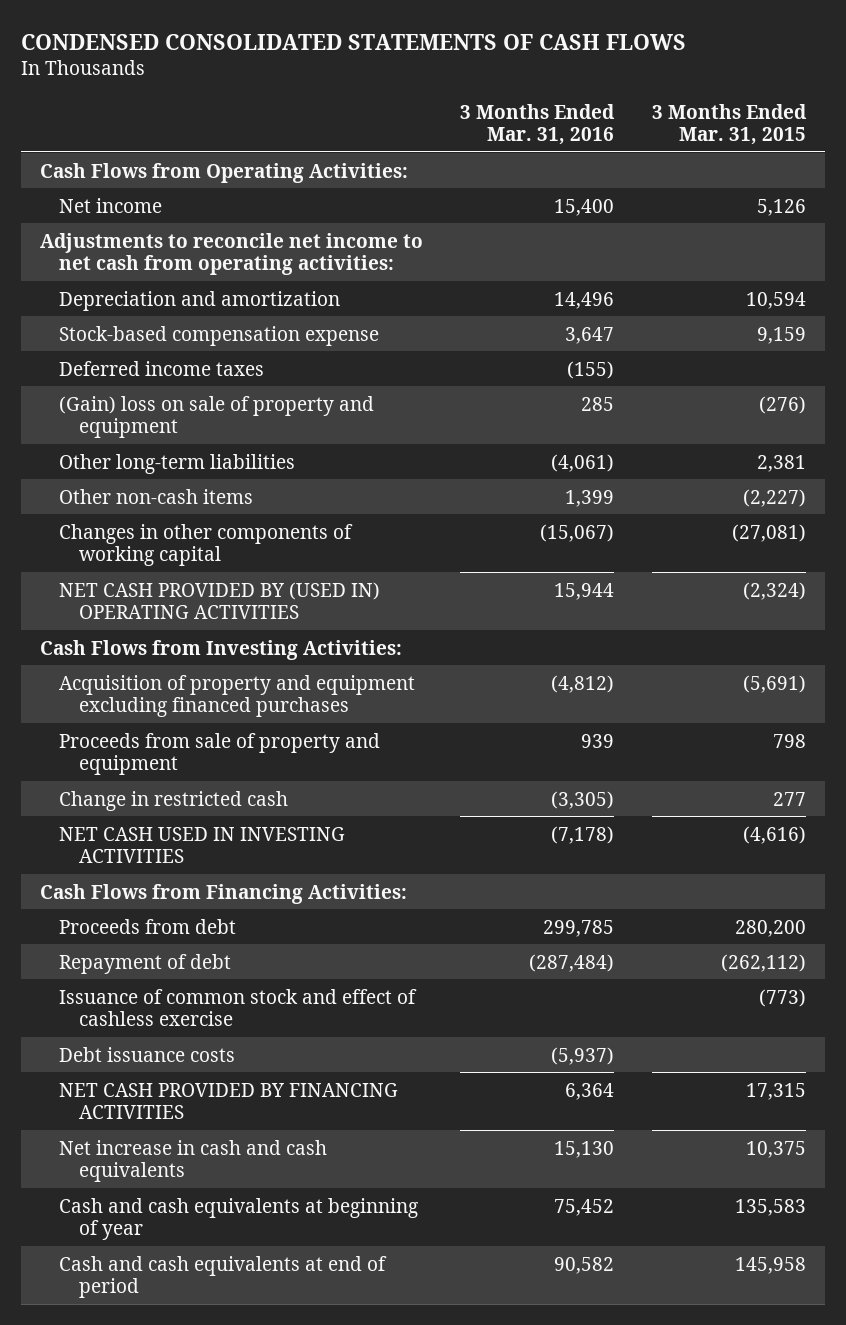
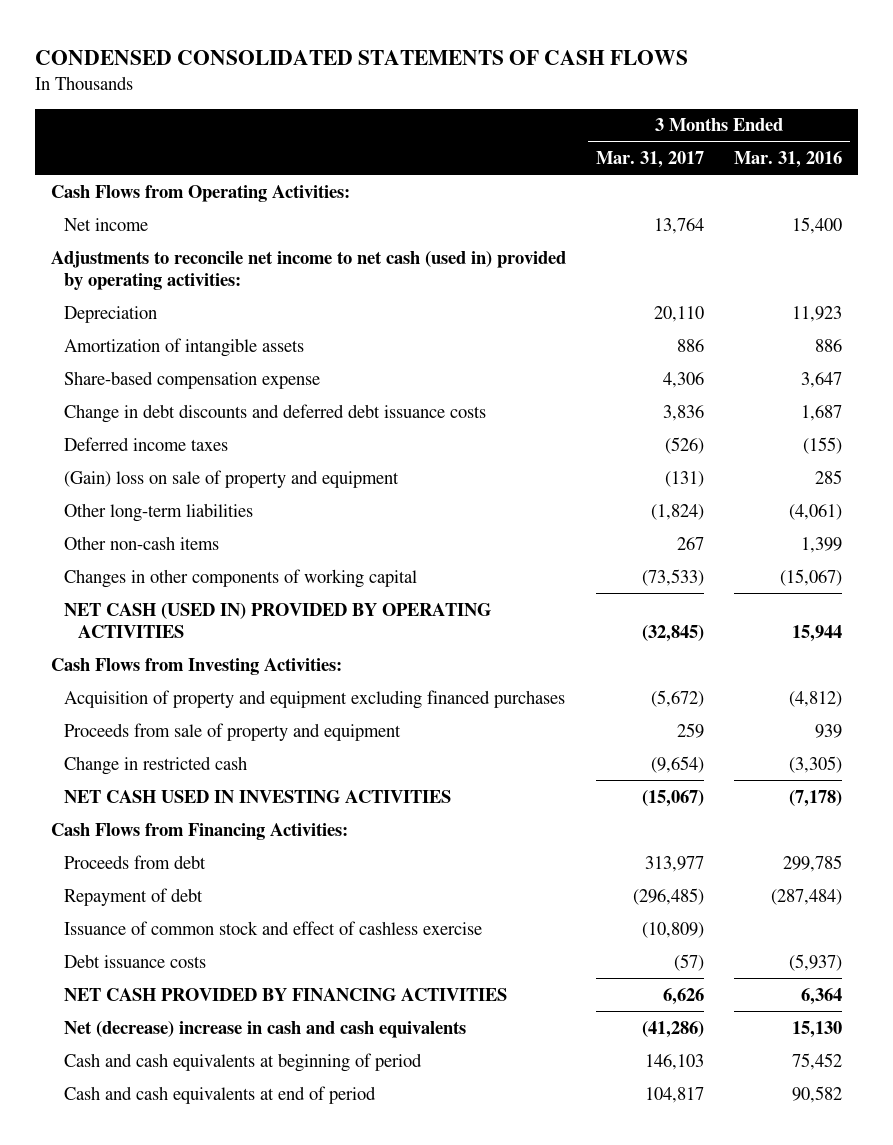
[652,103,808,145] 3 Months Ended Mar. 31, 2015 -> none
none -> [596,150,705,168] Mar. 31, 2017
[59,290,341,311] Depreciation and amortization -> none
[39,232,423,275] Adjustments to reconcile net income to net cash from operating activities: -> [50,250,566,290] Adjustments to reconcile net income to net cash (used in) provided by operating activities:
none -> [64,305,158,323] Depreciation
none -> [64,337,305,357] Amortization of intangible assets
[59,325,380,346] Stock-based compensation expense -> [64,370,321,389] Share-based compensation expense
none -> [64,403,487,423] Change in debt discounts and deferred debt issuance costs
[59,581,381,619] NET CASH PROVIDED BY (USED IN) OPERATING ACTIVITIES -> [64,602,492,638] NET CASH (USED IN) PROVIDED BY OPERATING ACTIVITIES
[59,1139,328,1182] Net increase in cash and cash equivalents -> [64,1020,467,1038] Net (decrease) increase in cash and cash equivalents
[59,1197,419,1240] Cash and cash equivalents at beginning of year -> [64,1052,423,1072] Cash and cash equivalents at beginning of period

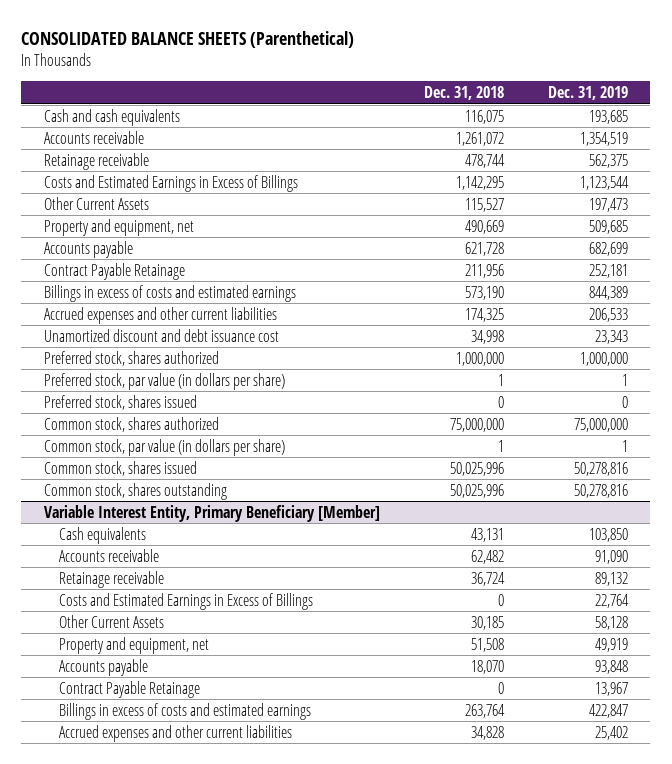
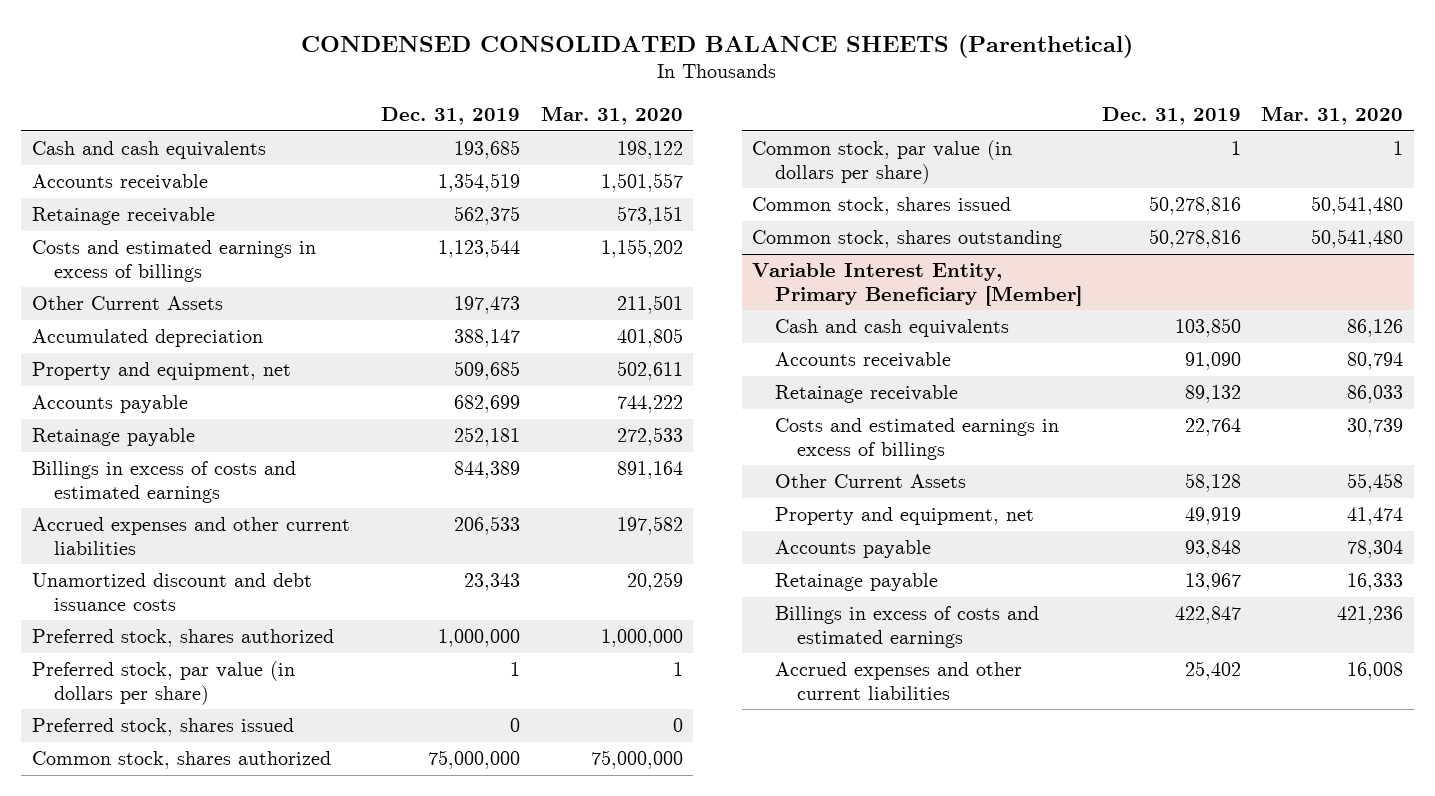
[21,31,355,49] CONSOLIDATED BALANCE SHEETS (Parenthetical) -> [301,34,1134,58] CONDENSED CONSOLIDATED BALANCE SHEETS (Parenthetical)
[423,85,504,100] Dec. 31, 2018 -> none
none -> [540,106,683,126] Mar. 31, 2020
[43,174,298,192] Costs and Estimated Earnings in Excess of Billings -> [31,240,316,282] Costs and estimated earnings in excess of billings
none -> [31,329,263,348] Accumulated depreciation
[43,262,185,280] Contract Payable Retainage -> [31,428,195,447] Retainage payable
[43,328,279,342] Unamortized discount and debt issuance cost -> [31,573,312,611] Unamortized discount and debt issuance costs
[59,526,147,544] Cash equivalents -> [774,319,1009,338] Cash and cash equivalents
[59,592,314,610] Costs and Estimated Earnings in Excess of Billings -> [774,418,1059,460] Costs and estimated earnings in excess of billings
[59,680,201,698] Contract Payable Retainage -> [774,573,938,592] Retainage payable

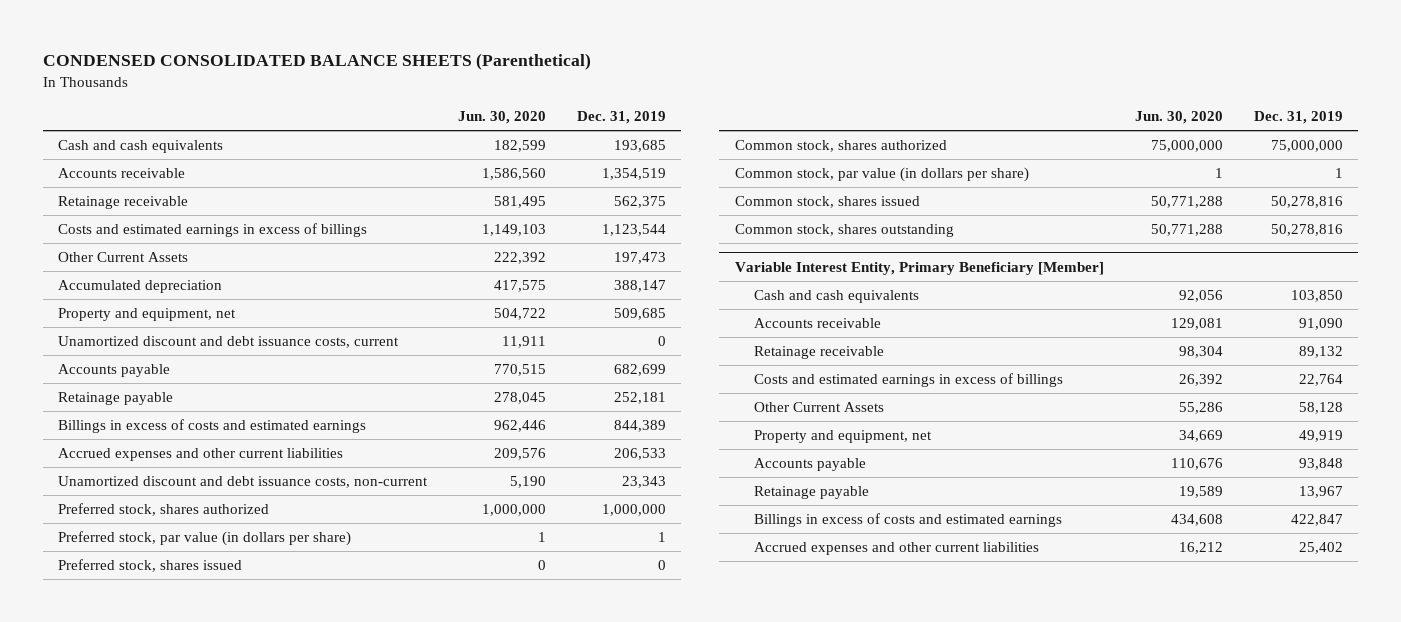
[540,106,683,126] Mar. 31, 2020 -> none
none -> [458,111,547,125] Jun. 30, 2020
none -> [58,336,400,349] Unamortized discount and debt issuance costs, current
[31,573,312,611] Unamortized discount and debt issuance costs -> [58,476,429,489] Unamortized discount and debt issuance costs, non-current

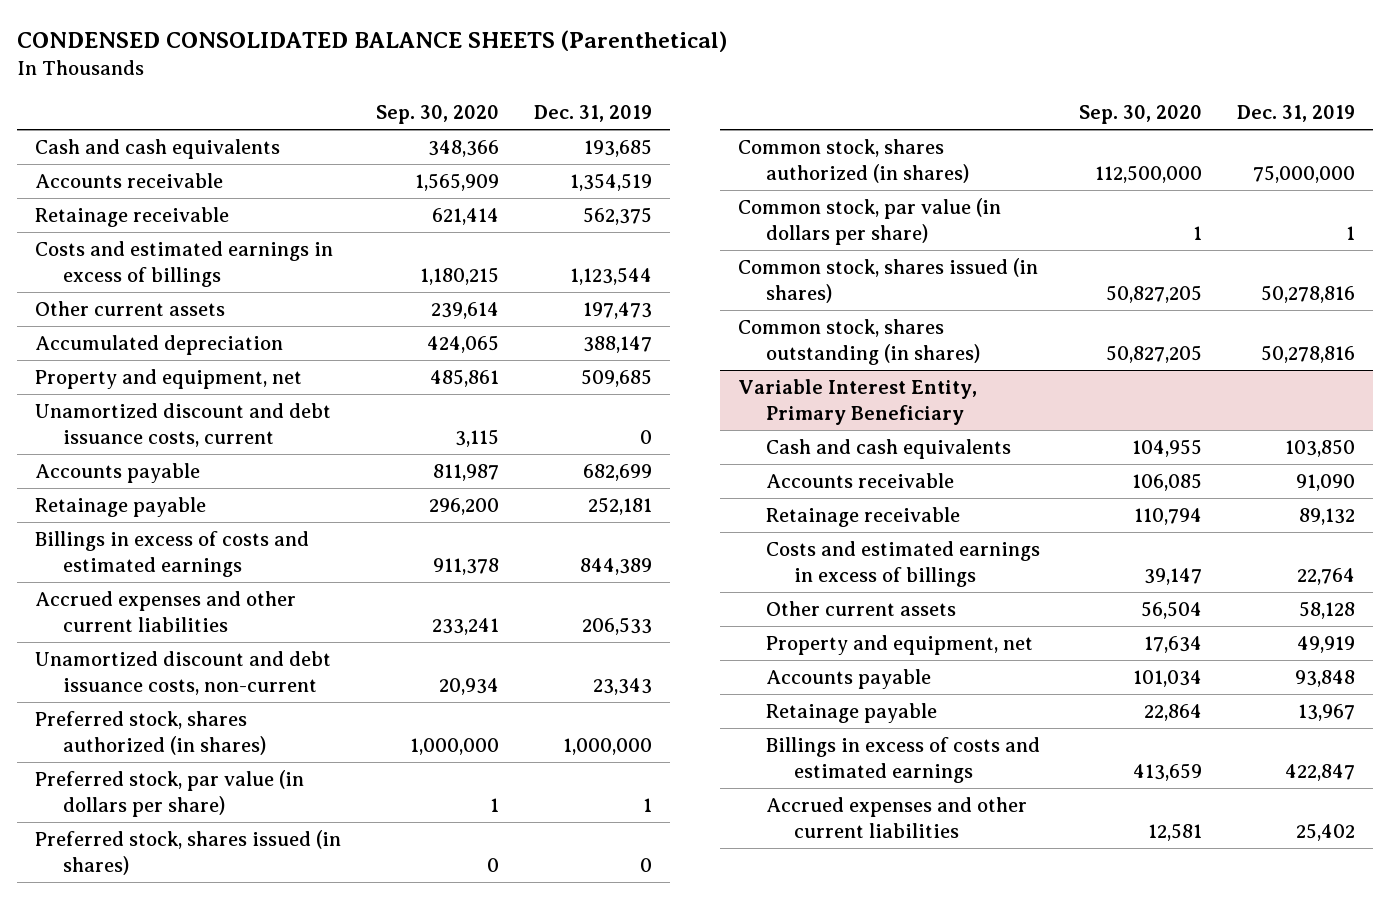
[458,111,547,125] Jun. 30, 2020 -> none
none -> [375,105,499,125] Sep. 30, 2020
[58,252,189,263] Other Current Assets -> [34,300,225,316] Other current assets
[58,503,270,517] Preferred stock, shares authorized -> [34,710,266,755] Preferred stock, shares authorized (in shares)
[58,559,243,573] Preferred stock, shares issued -> [34,829,341,875] Preferred stock, shares issued (in shares)
[734,140,947,153] Common stock, shares authorized -> [737,138,969,183] Common stock, shares authorized (in shares)
[734,196,920,209] Common stock, shares issued -> [737,257,1038,303] Common stock, shares issued (in shares)
[734,224,954,238] Common stock, shares outstanding -> [737,318,980,365] Common stock, shares outstanding (in shares)
[734,261,1104,275] Variable Interest Entity, Primary Beneficiary [Member] -> [737,378,977,425] Variable Interest Entity, Primary Beneficiary
[753,402,884,413] Other Current Assets -> [765,600,956,616] Other current assets

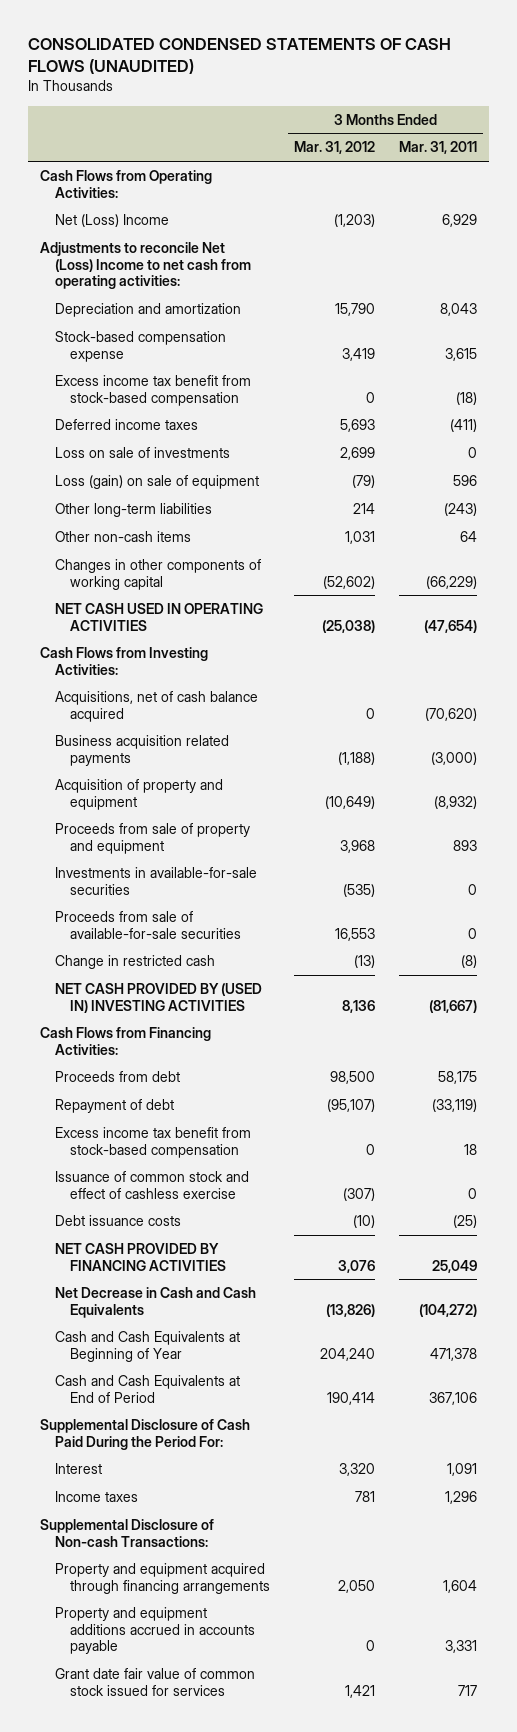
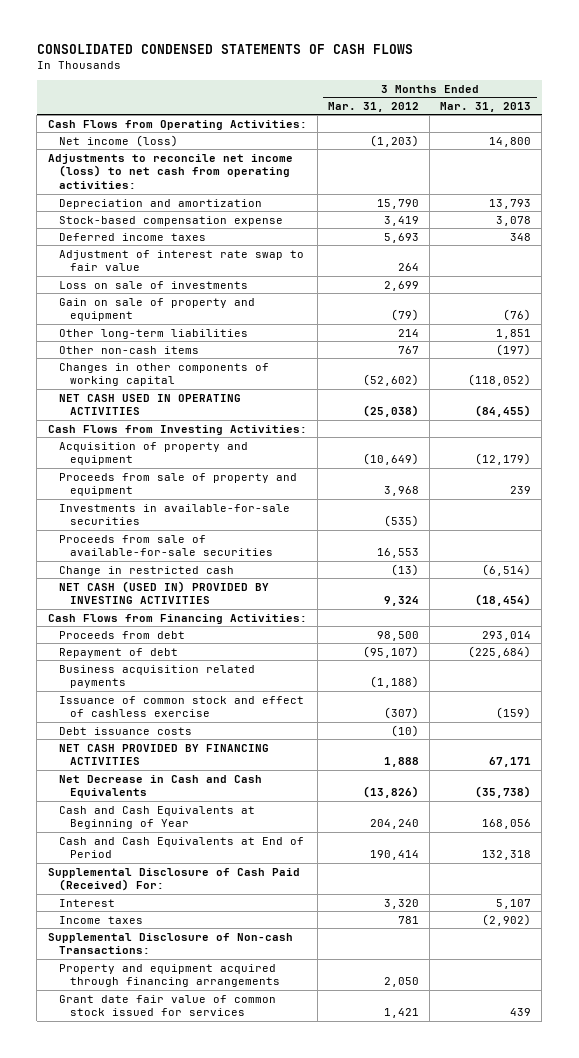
[28,38,452,75] CONSOLIDATED CONDENSED STATEMENTS OF CASH FLOWS (UNAUDITED) -> [36,44,413,55] CONSOLIDATED CONDENSED STATEMENTS OF CASH FLOWS
[399,141,478,155] Mar. 31, 2011 -> none
none -> [440,101,532,112] Mar. 31, 2013
[55,214,170,228] Net (Loss) Income -> [58,134,178,147] Net income (loss)
[40,242,252,290] Adjustments to reconcile Net (Loss) Income to net cash from operating activities: -> [47,153,293,190] Adjustments to reconcile net income (loss) to net cash from operating activities:
[55,375,252,406] Excess income tax benefit from stock-based compensation -> none
none -> [58,249,304,272] Adjustment of interest rate swap to fair value
[55,475,260,490] Loss (gain) on sale of equipment -> [58,297,255,322] Gain on sale of property and equipment
[345,531,376,545] 1,031 -> [397,345,419,354] 767
[55,691,259,722] Acquisitions, net of cash balance acquired -> none
[55,983,263,1013] NET CASH PROVIDED BY (USED IN) INVESTING ACTIVITIES -> [58,580,269,605] NET CASH (USED IN) PROVIDED BY INVESTING ACTIVITIES
[342,999,376,1013] 8,136 -> [383,596,419,607] 9,324
[55,1127,252,1158] Excess income tax benefit from stock-based compensation -> none
[55,735,230,766] Business acquisition related payments -> [58,664,255,689] Business acquisition related payments
[338,1259,376,1273] 3,076 -> [383,757,419,768] 1,888
[40,1419,251,1450] Supplemental Disclosure of Cash Paid During the Period For: -> [47,867,300,892] Supplemental Disclosure of Cash Paid (Received) For:
[55,1607,256,1655] Property and equipment additions accrued in accounts payable -> none

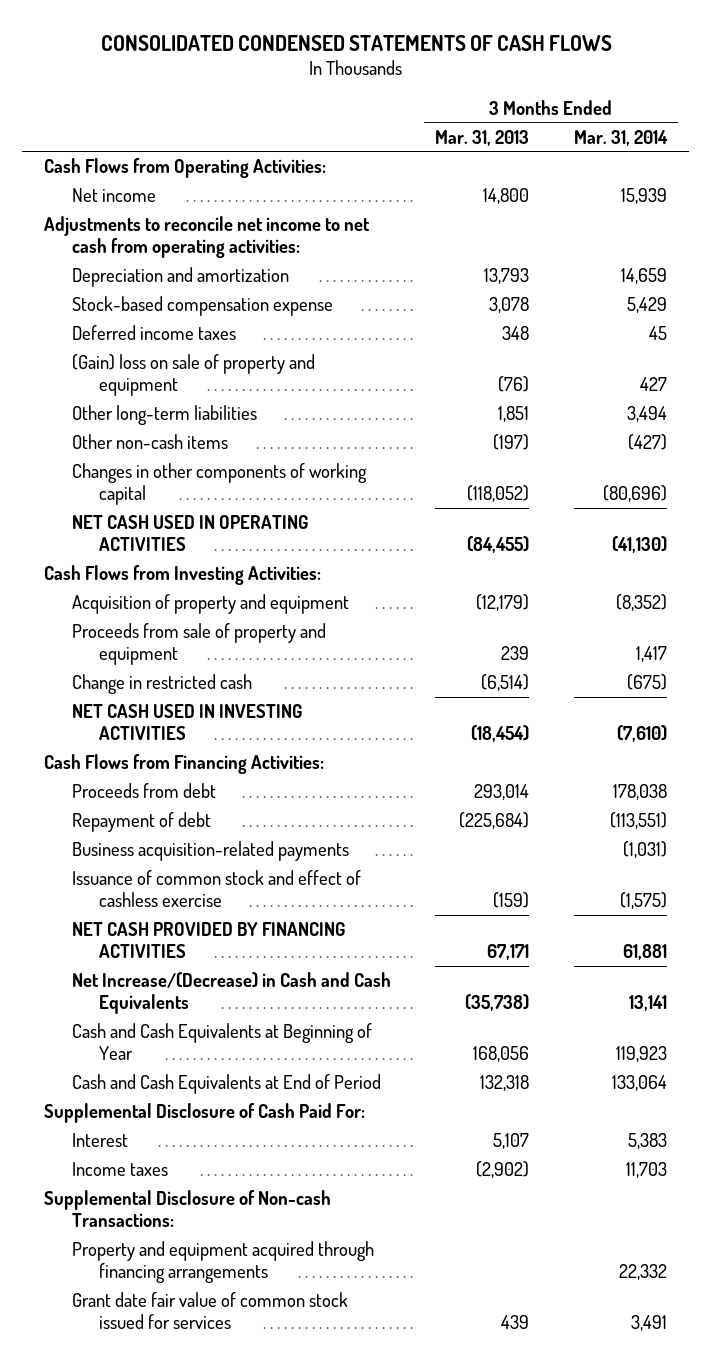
[327,101,419,112] Mar. 31, 2012 -> none
none -> [573,129,668,146] Mar. 31, 2014
[58,134,178,147] Net income (loss) -> [71,188,156,203] Net income
[47,153,293,190] Adjustments to reconcile net income (loss) to net cash from operating activities: -> [44,216,371,259] Adjustments to reconcile net income to net cash from operating activities:
[58,249,304,272] Adjustment of interest rate swap to fair value -> none
[58,280,248,289] Loss on sale of investments -> none
[58,297,255,322] Gain on sale of property and equipment -> [71,354,315,397] (Gain) loss on sale of property and equipment
[58,503,290,526] Investments in available-for-sale securities -> none
[58,534,274,557] Proceeds from sale of available-for-sale securities -> none
[58,580,269,605] NET CASH (USED IN) PROVIDED BY INVESTING ACTIVITIES -> [71,704,302,741] NET CASH USED IN INVESTING ACTIVITIES
[58,664,255,689] Business acquisition related payments -> [71,841,349,862] Business acquisition-related payments
[58,726,192,735] Debt issuance costs -> none
[58,774,262,799] Net Decrease in Cash and Cash Equivalents -> [71,972,391,1015] Net Increase/(Decrease) in Cash and Cash Equivalents
[47,867,300,892] Supplemental Disclosure of Cash Paid (Received) For: -> [44,1103,366,1124] Supplemental Disclosure of Cash Paid For:

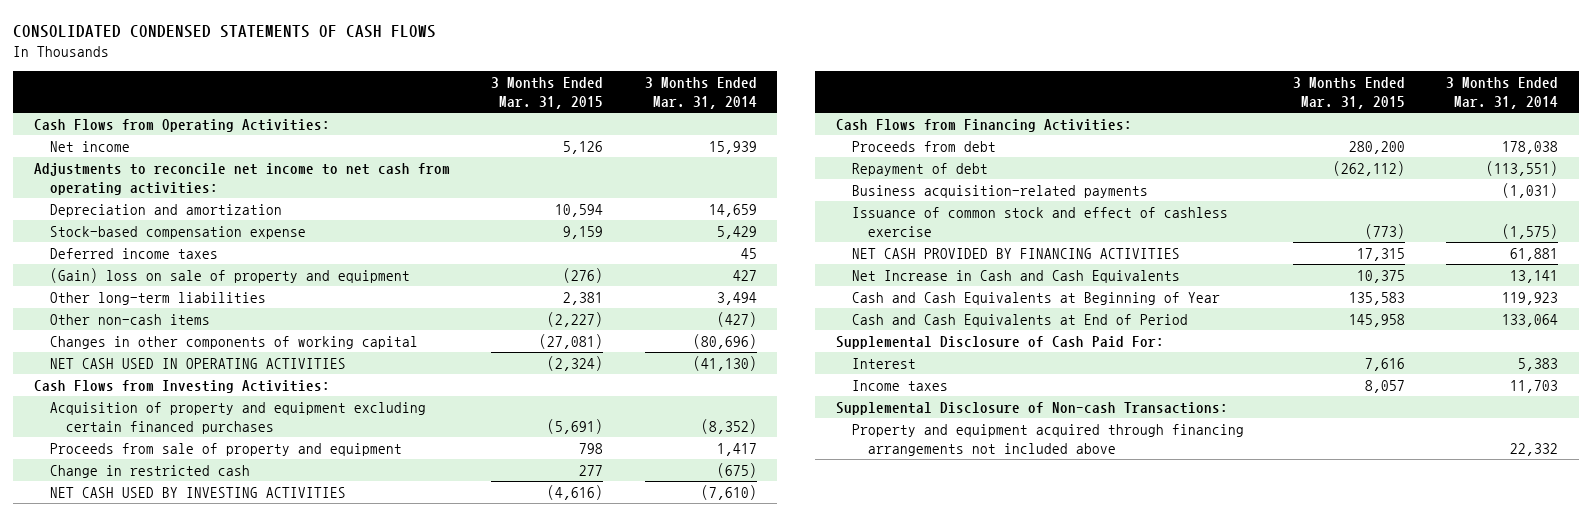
[435,129,530,146] Mar. 31, 2013 -> none
none -> [491,77,604,109] 3 Months Ended Mar. 31, 2015
[71,594,349,615] Acquisition of property and equipment -> [50,401,427,434] Acquisition of property and equipment excluding certain financed purchases
[71,704,302,741] NET CASH USED IN INVESTING ACTIVITIES -> [50,486,347,498] NET CASH USED BY INVESTING ACTIVITIES
[71,972,391,1015] Net Increase/(Decrease) in Cash and Cash Equivalents -> [851,269,1180,283] Net Increase in Cash and Cash Equivalents
[71,1292,348,1330] Grant date fair value of common stock issued for services -> none
[71,1241,374,1284] Property and equipment acquired through financing arrangements -> [851,423,1244,456] Property and equipment acquired through financing arrangements not included above

